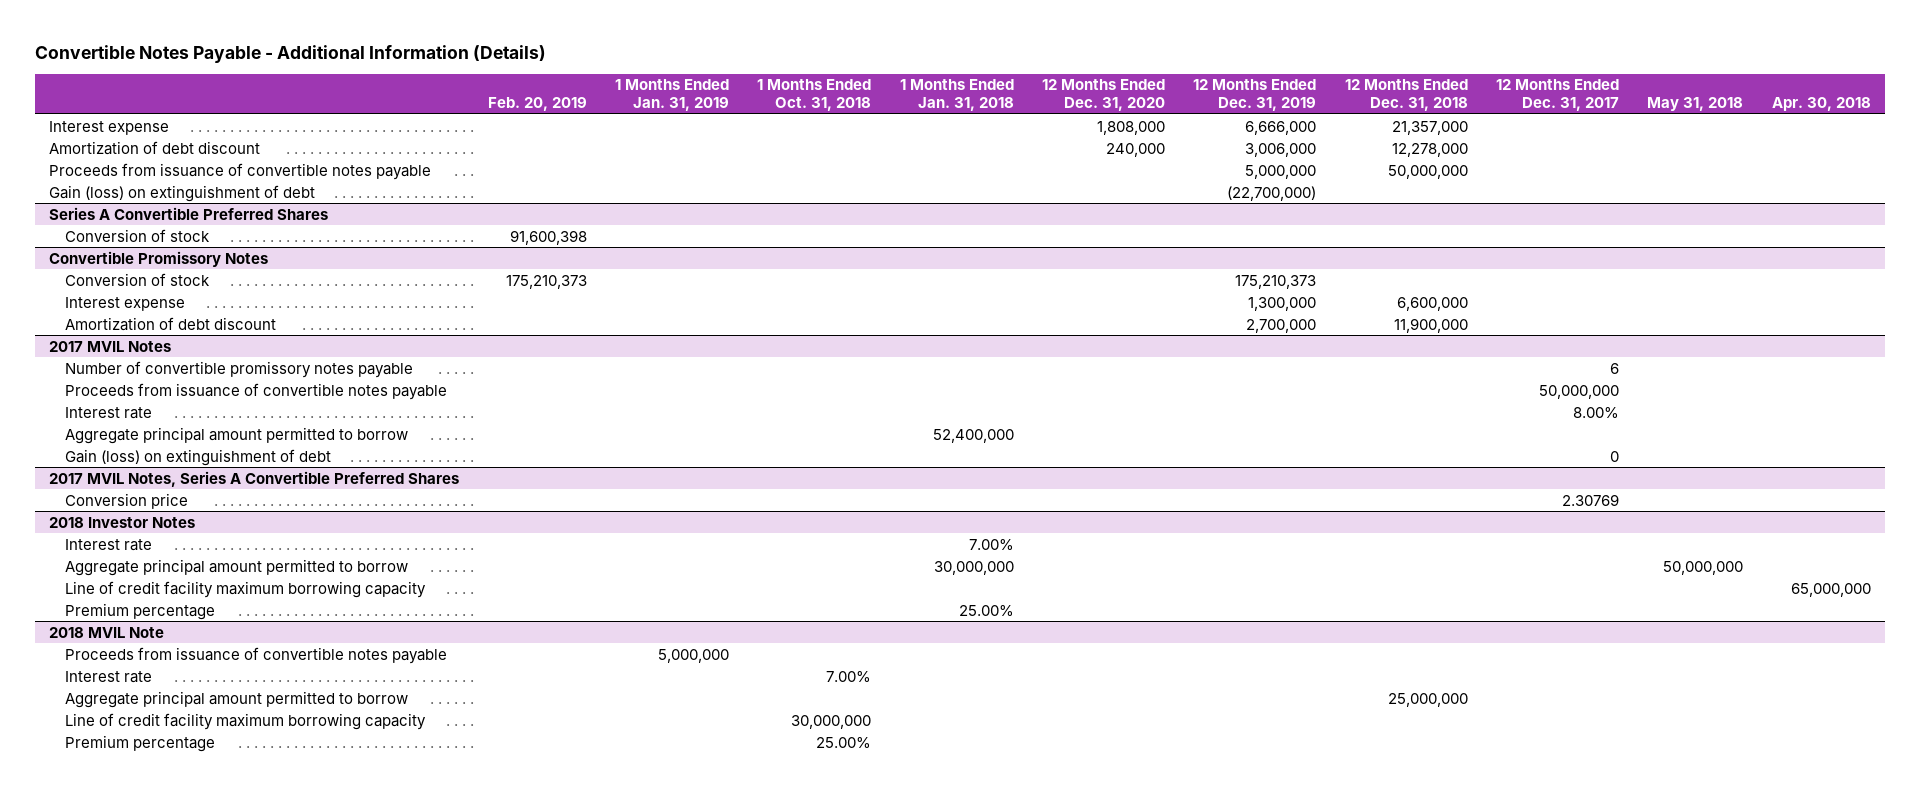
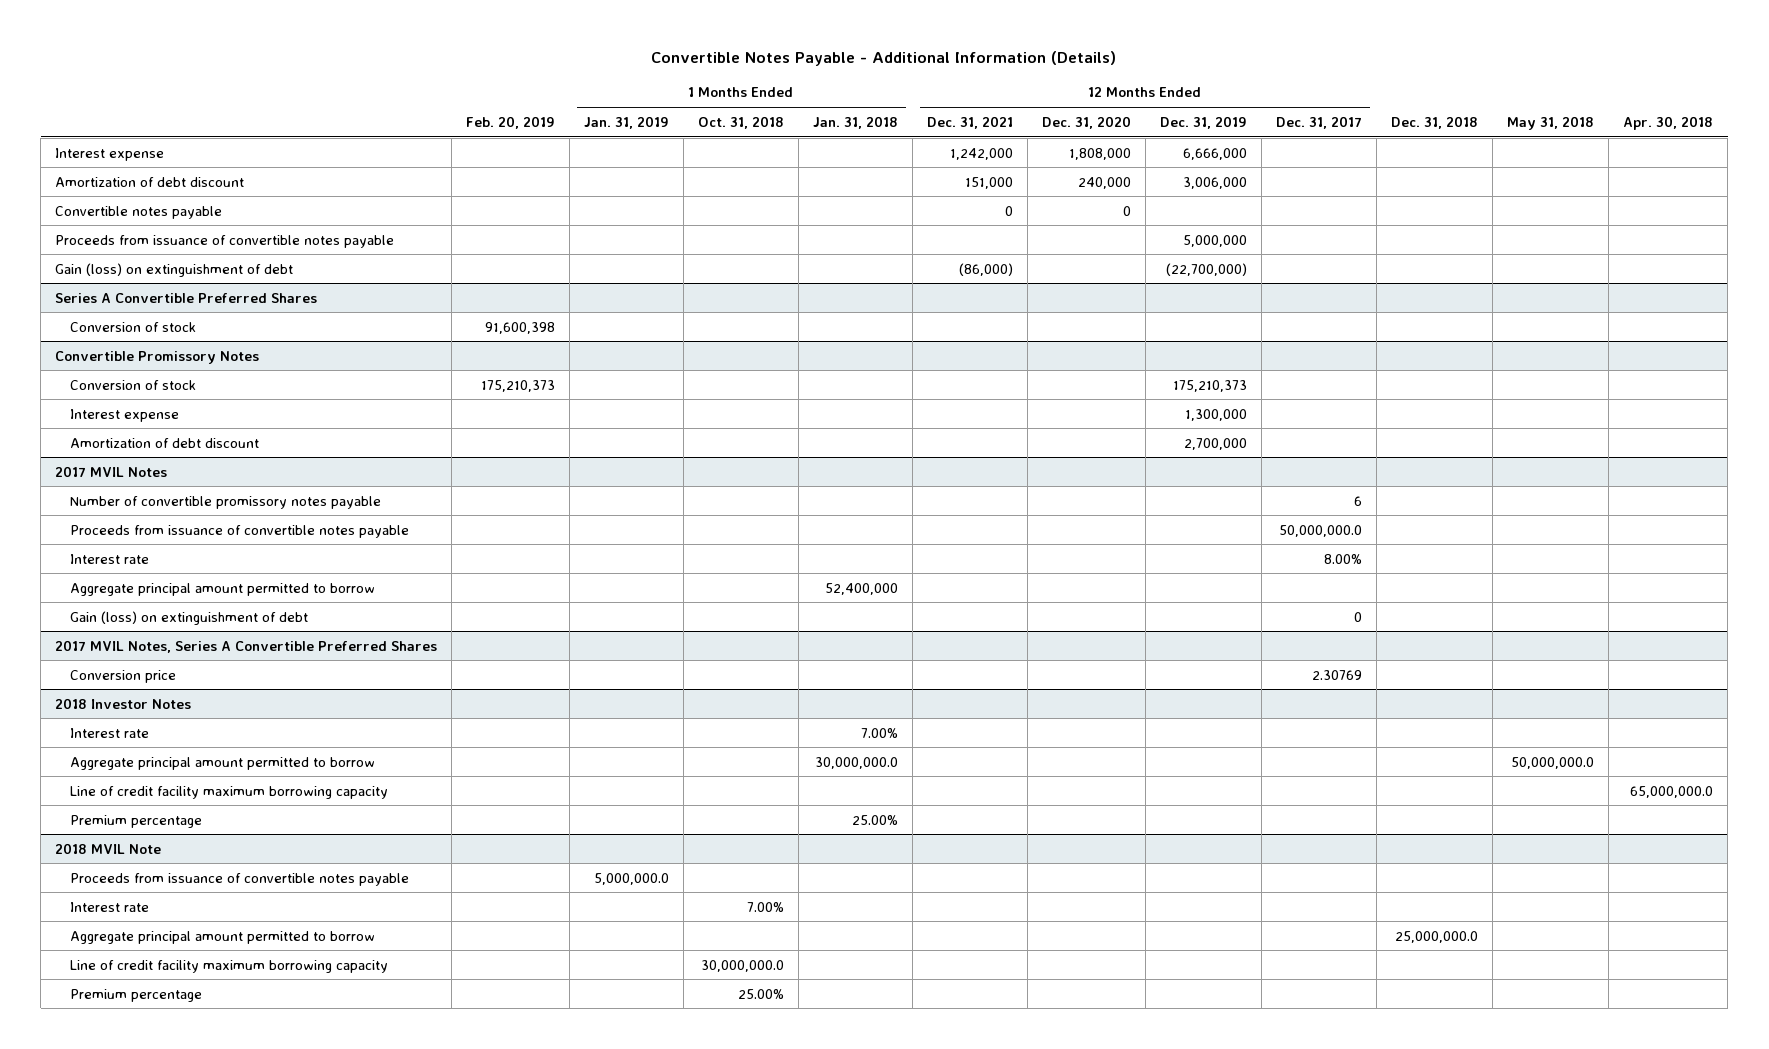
[1344,79,1468,111] 12 Months Ended Dec. 31, 2018 -> none
none -> [927,115,1014,129] Dec. 31, 2021
none -> [1391,115,1479,129] Dec. 31, 2018
none -> [55,205,223,219] Convertible notes payable
[1539,384,1620,399] 50,000,000 -> [1279,524,1363,537] 50,000,000.0
[933,560,1014,575] 30,000,000 -> [815,756,899,769] 30,000,000.0
[1663,560,1744,575] 50,000,000 -> [1511,756,1595,769] 50,000,000.0
[1790,582,1871,597] 65,000,000 -> [1630,785,1714,798] 65,000,000.0
[658,648,730,663] 5,000,000 -> [594,872,670,885] 5,000,000.0
[791,714,872,729] 30,000,000 -> [701,959,785,972] 30,000,000.0

